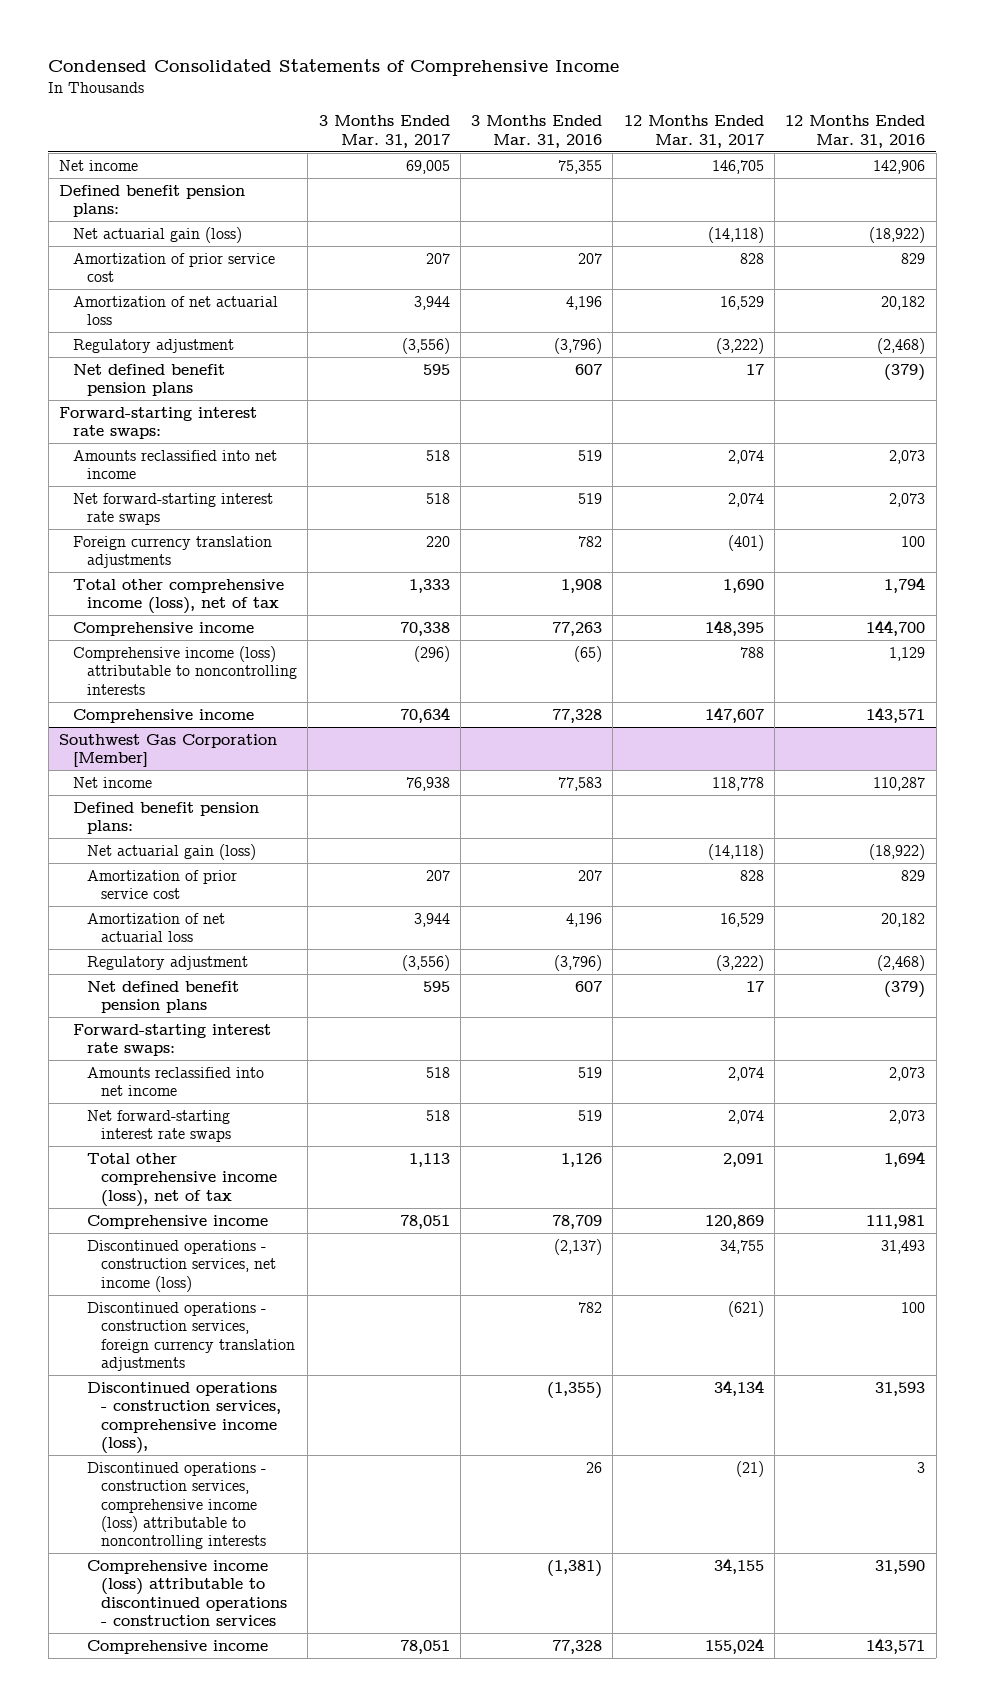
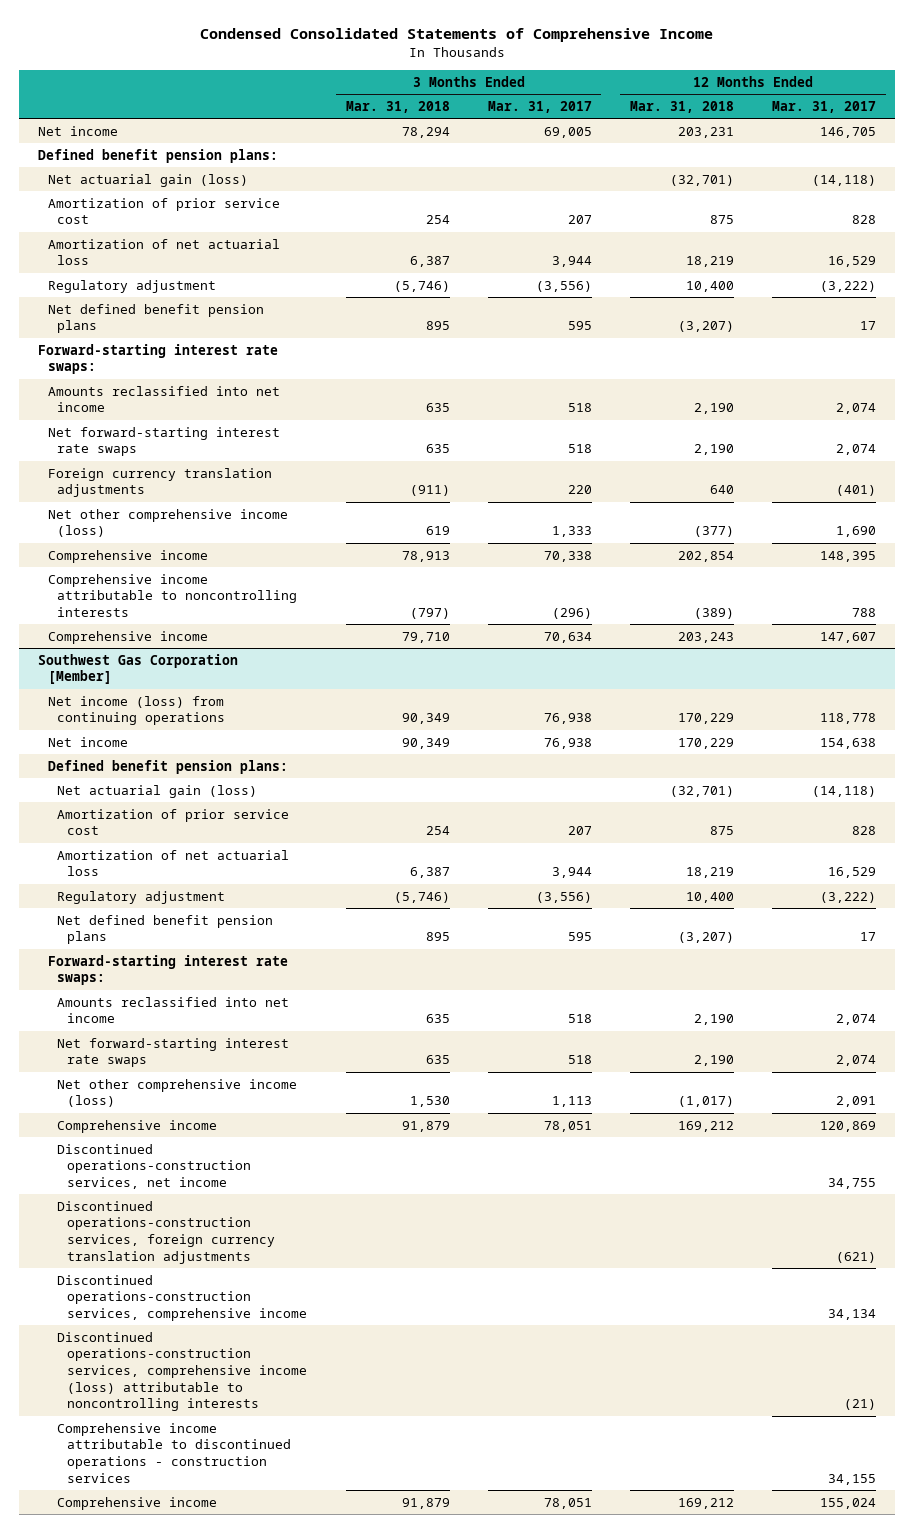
[471,115,603,148] 3 Months Ended Mar. 31, 2016 -> none
[785,115,926,148] 12 Months Ended Mar. 31, 2016 -> none
none -> [345,101,450,114] Mar. 31, 2018
none -> [629,101,734,114] Mar. 31, 2018
[73,578,285,615] Total other comprehensive income (loss), net of tax -> [47,508,288,538] Net other comprehensive income (loss)
[73,645,298,695] Comprehensive income (loss) attributable to noncontrolling interests -> [47,573,298,618] Comprehensive income attributable to noncontrolling interests
none -> [47,695,226,726] Net income (loss) from continuing operations
[711,776,764,791] 118,778 -> [820,737,877,749] 154,638
[87,1152,278,1207] Total other comprehensive income (loss), net of tax -> [57,1078,298,1108] Net other comprehensive income (loss)
[87,1239,277,1292] Discontinued operations - construction services, net income (loss) -> [57,1143,252,1190] Discontinued operations-construction services, net income
[87,1301,296,1371] Discontinued operations - construction services, foreign currency translation adjustments -> [57,1200,276,1264] Discontinued operations-construction services, foreign currency translation adjustments
[87,1381,282,1454] Discontinued operations - construction services, comprehensive income (loss), -> [57,1274,308,1322] Discontinued operations-construction services, comprehensive income
[87,1461,267,1550] Discontinued operations - construction services, comprehensive income (loss) attributable to noncontrolling interests -> [57,1331,308,1412] Discontinued operations-construction services, comprehensive income (loss) attributable to noncontrolling interests
[87,1559,288,1626] Comprehensive income (loss) attributable to discontinued operations - construction services -> [57,1422,292,1483] Comprehensive income attributable to discontinued operations - construction services

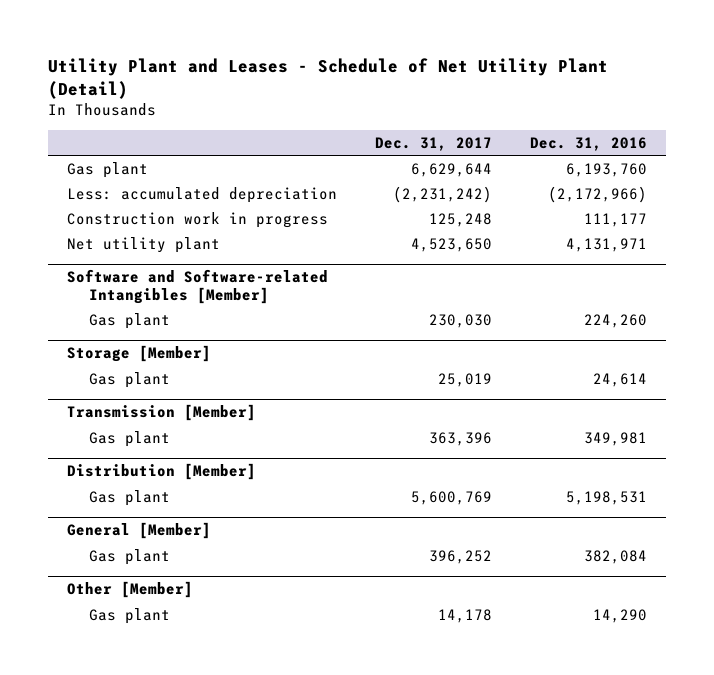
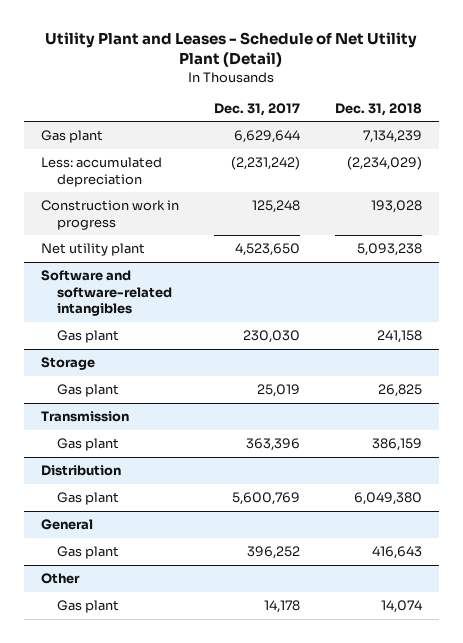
[530,136,648,151] Dec. 31, 2016 -> none
none -> [334,102,422,116] Dec. 31, 2018
[67,269,329,305] Software and Software-related Intangibles [Member] -> [41,270,172,317] Software and software-related intangibles
[67,345,212,363] Storage [Member] -> [41,357,96,371] Storage
[67,404,257,422] Transmission [Member] -> [41,411,130,423] Transmission
[67,463,257,481] Distribution [Member] -> [41,465,122,477] Distribution
[67,522,212,540] General [Member] -> [41,519,94,531] General
[67,581,194,599] Other [Member] -> [41,573,81,585] Other

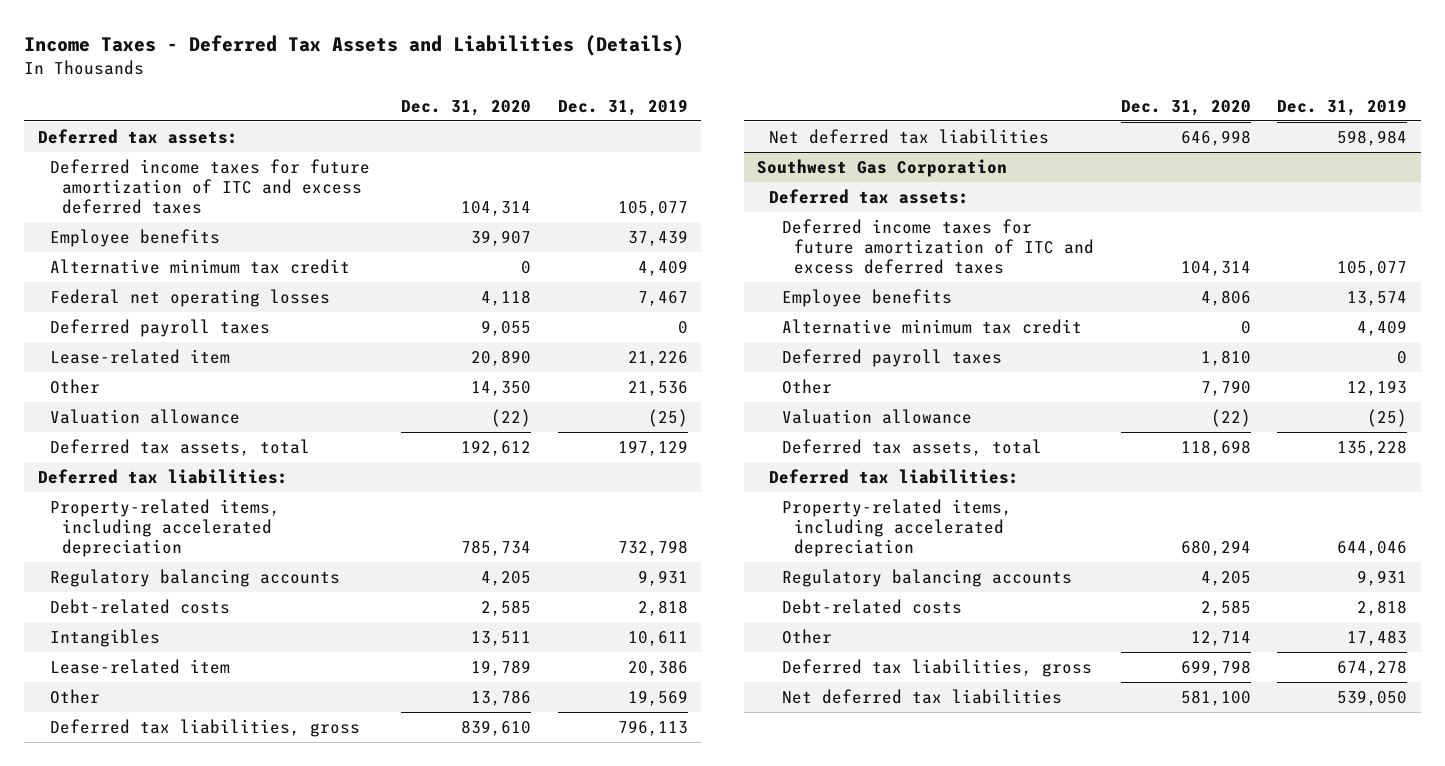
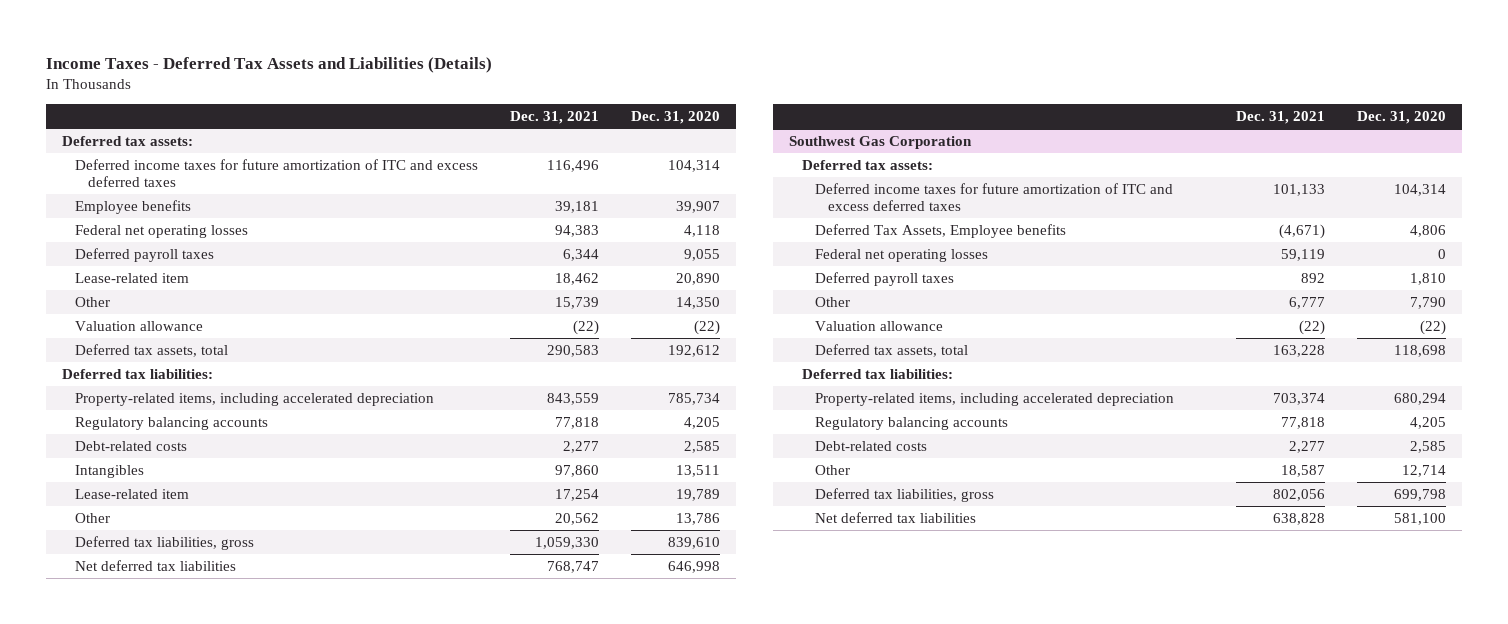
[557,98,688,116] Dec. 31, 2019 -> none
none -> [509,110,599,124] Dec. 31, 2021
[49,258,350,274] Alternative minimum tax credit -> none
[781,318,1082,334] Alternative minimum tax credit -> none
[781,288,952,307] Employee benefits -> [814,223,1066,238] Deferred Tax Assets, Employee benefits
none -> [814,248,988,262] Federal net operating losses

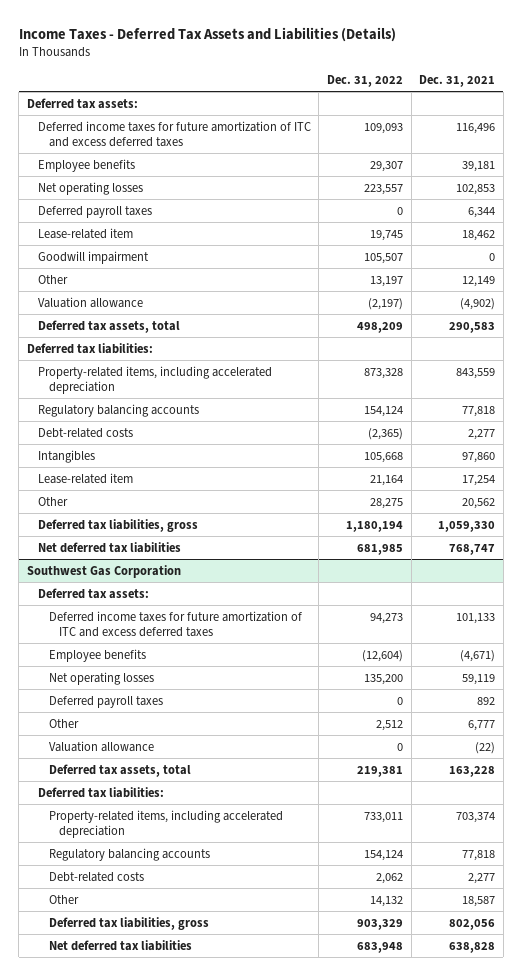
[630,110,720,124] Dec. 31, 2020 -> none
none -> [326,74,403,87] Dec. 31, 2022
[75,224,249,238] Federal net operating losses -> [37,181,143,195] Net operating losses
[554,224,599,237] 94,383 -> [456,183,496,195] 102,853
none -> [37,250,149,264] Goodwill impairment
[554,296,599,309] 15,739 -> [462,275,496,287] 12,149
[572,319,599,335] (22) -> [460,297,496,310] (4,902)
[814,223,1066,238] Deferred Tax Assets, Employee benefits -> [48,648,146,662] Employee benefits
[814,248,988,262] Federal net operating losses -> [48,671,154,685] Net operating losses

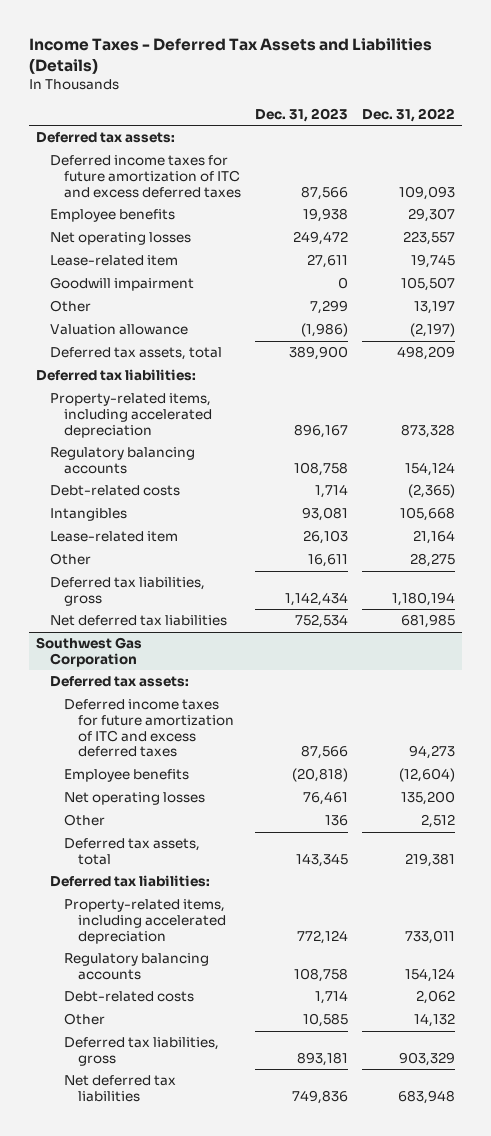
[419,74,496,87] Dec. 31, 2021 -> none
none -> [255,107,349,122] Dec. 31, 2023
[37,205,152,218] Deferred payroll taxes -> none
[48,695,163,708] Deferred payroll taxes -> none
[48,740,154,752] Valuation allowance -> none

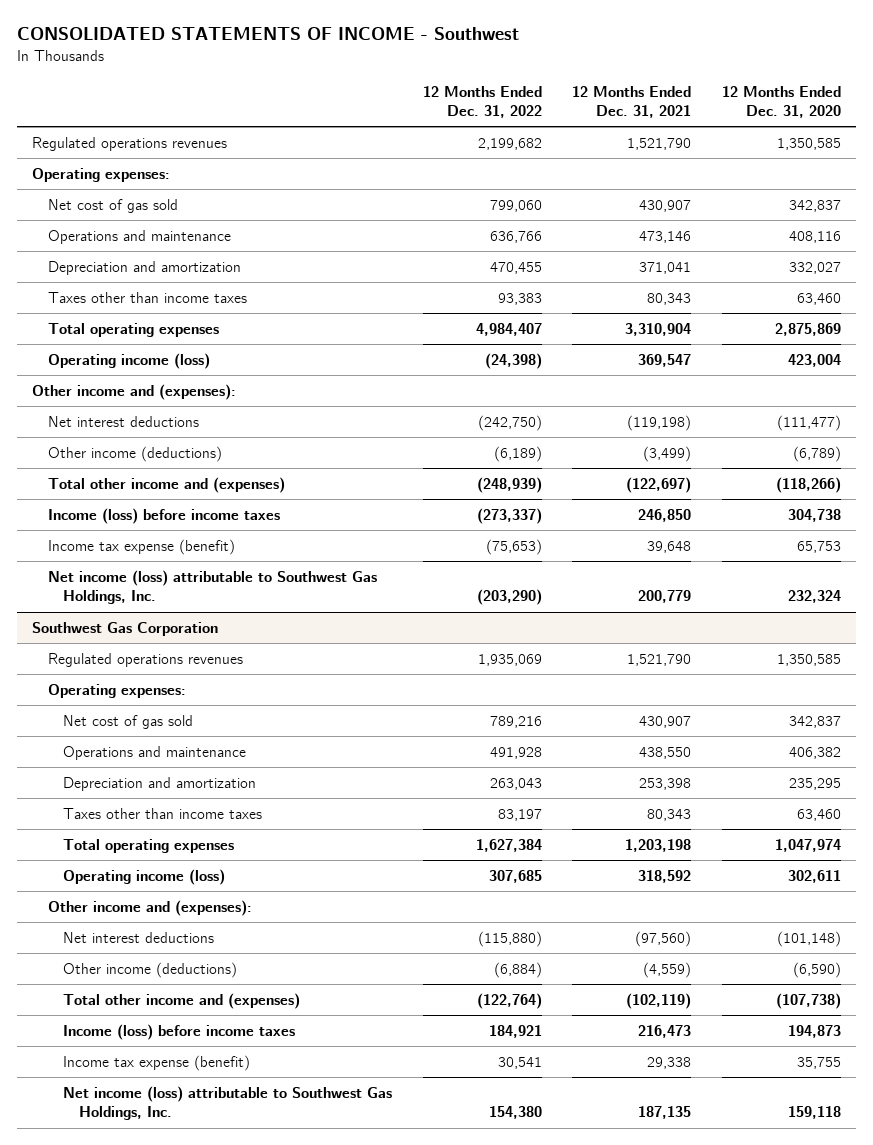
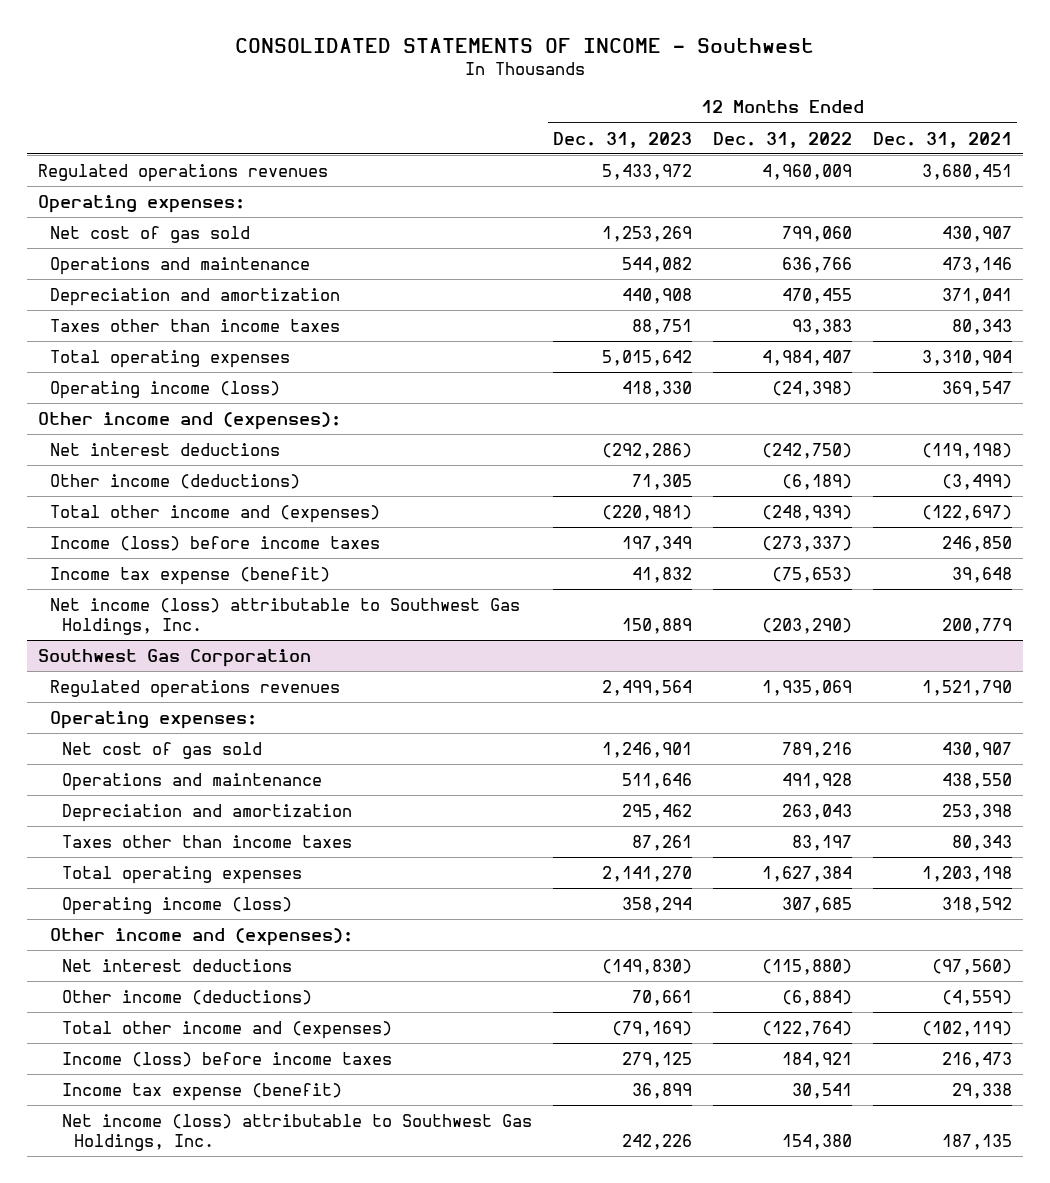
[721,85,841,119] 12 Months Ended Dec. 31, 2020 -> none
none -> [553,131,693,148] Dec. 31, 2023
[477,137,542,150] 2,199,682 -> [762,163,853,180] 4,960,009
[627,137,692,150] 1,521,790 -> [922,163,1013,180] 3,680,451

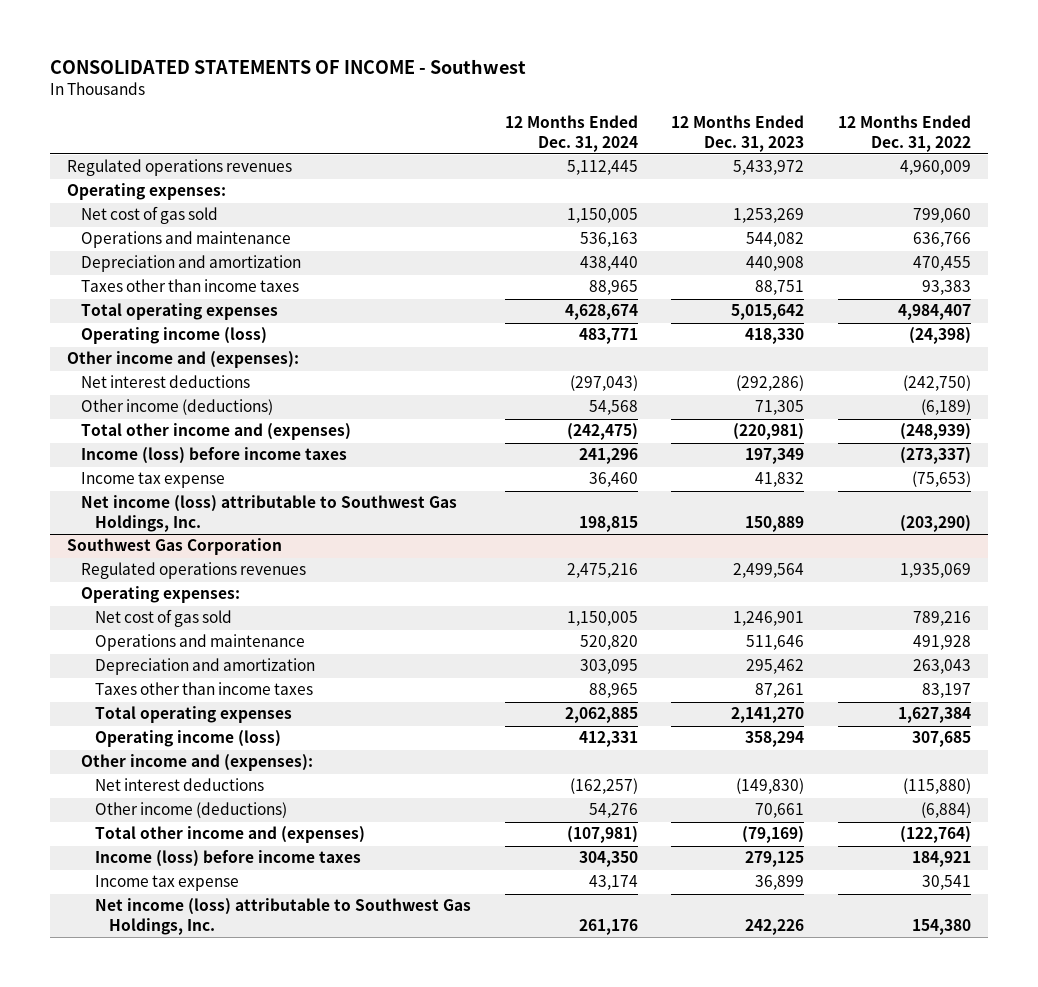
[873,131,1013,148] Dec. 31, 2021 -> none
none -> [504,115,638,152] 12 Months Ended Dec. 31, 2024
[49,566,330,585] Income tax expense (benefit) -> [80,472,225,489] Income tax expense
[62,1082,343,1101] Income tax expense (benefit) -> [94,875,239,892] Income tax expense

